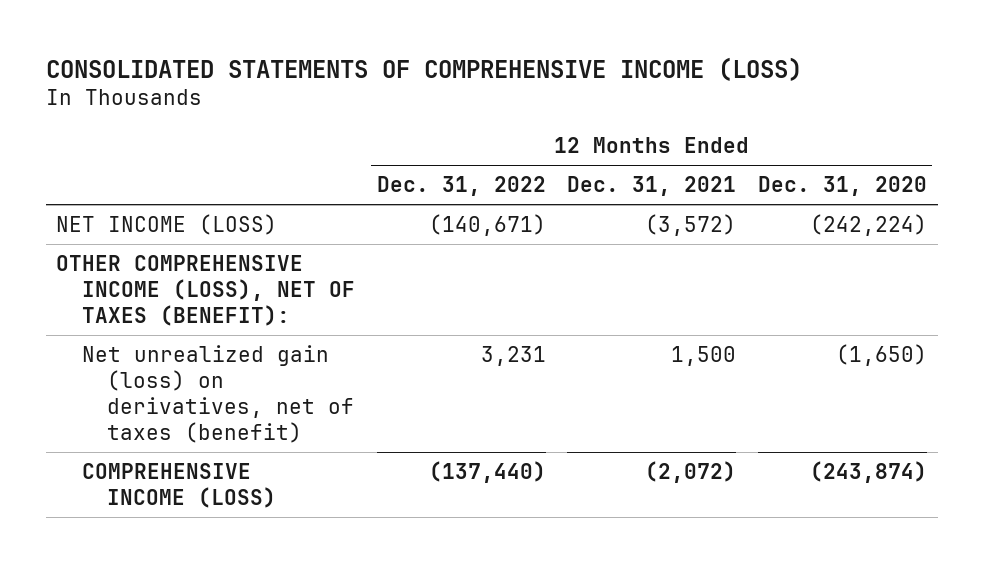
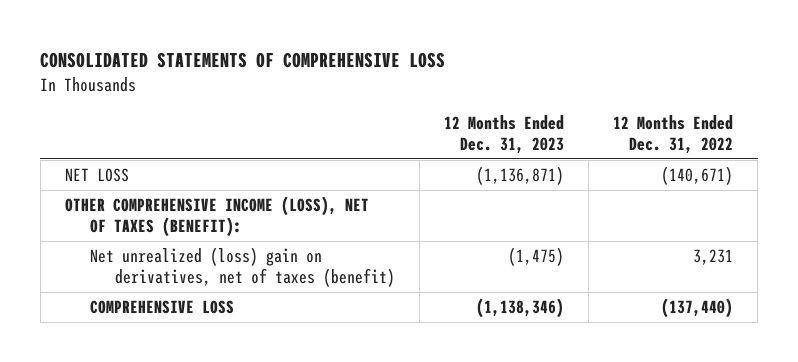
[45,56,802,81] CONSOLIDATED STATEMENTS OF COMPREHENSIVE INCOME (LOSS) -> [40,52,446,69] CONSOLIDATED STATEMENTS OF COMPREHENSIVE LOSS
[567,176,737,197] Dec. 31, 2021 -> none
[757,176,927,197] Dec. 31, 2020 -> none
none -> [444,115,565,154] 12 Months Ended Dec. 31, 2023
[56,214,278,236] NET INCOME (LOSS) -> [64,168,129,183] NET LOSS
[81,345,355,443] Net unrealized gain (loss) on derivatives, net of taxes (benefit) -> [89,247,396,287] Net unrealized (loss) gain on derivatives, net of taxes (benefit)
[81,463,277,509] COMPREHENSIVE INCOME (LOSS) -> [89,300,234,315] COMPREHENSIVE LOSS

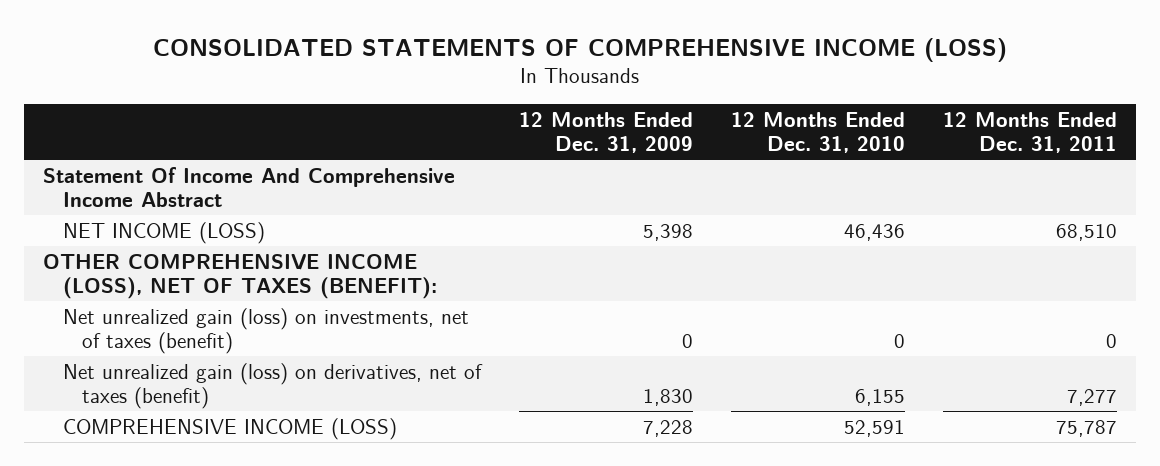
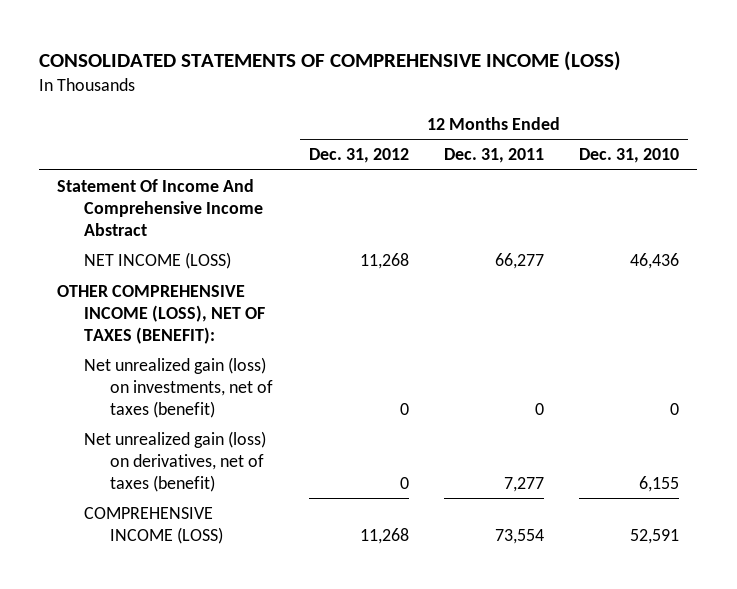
[518,111,693,153] 12 Months Ended Dec. 31, 2009 -> none
none -> [308,148,409,164] Dec. 31, 2012
[1055,223,1117,241] 68,510 -> [495,253,545,270] 66,277
[1055,419,1117,437] 75,787 -> [495,528,545,544] 73,554

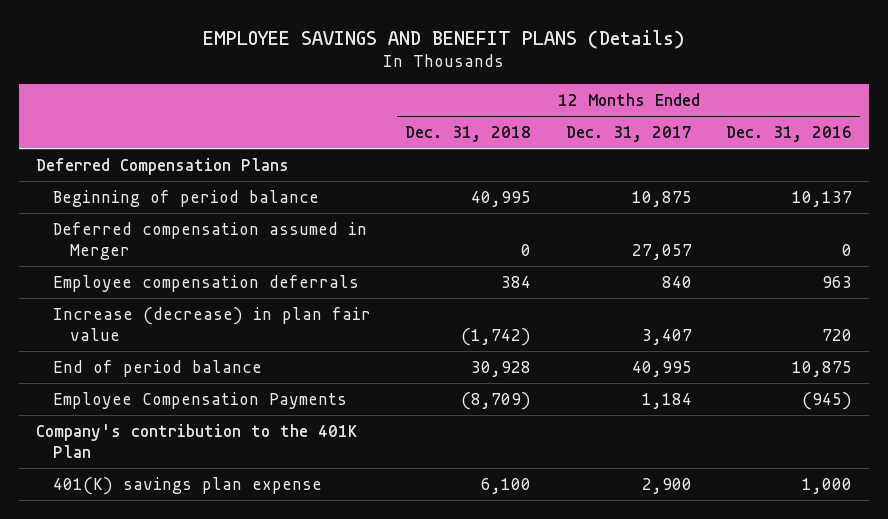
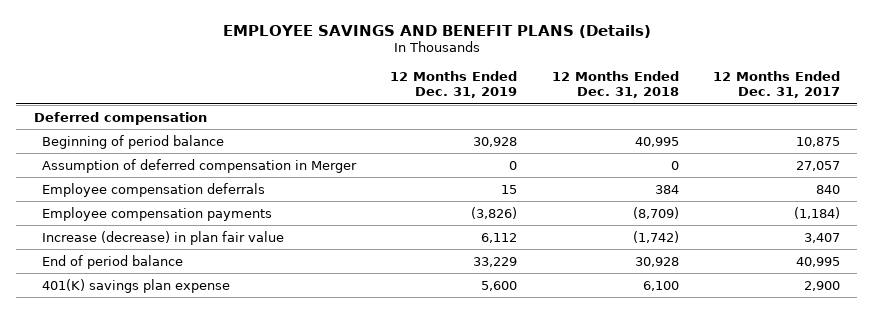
[725,126,852,143] Dec. 31, 2016 -> none
none -> [390,71,518,99] 12 Months Ended Dec. 31, 2019
[35,157,289,175] Deferred Compensation Plans -> [33,111,207,125] Deferred compensation
[52,221,367,260] Deferred compensation assumed in Merger -> [42,158,358,173] Assumption of deferred compensation in Merger
none -> [42,206,273,221] Employee compensation payments
[52,391,347,409] Employee Compensation Payments -> none
[35,423,357,458] Company's contribution to the 401K Plan -> none

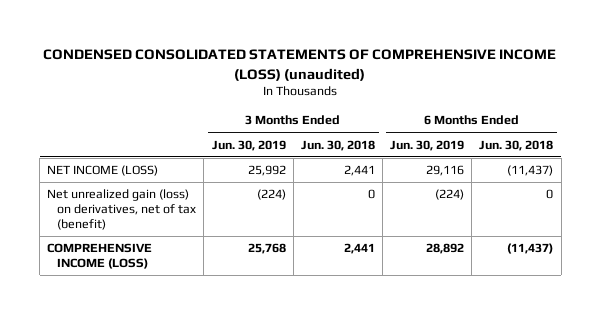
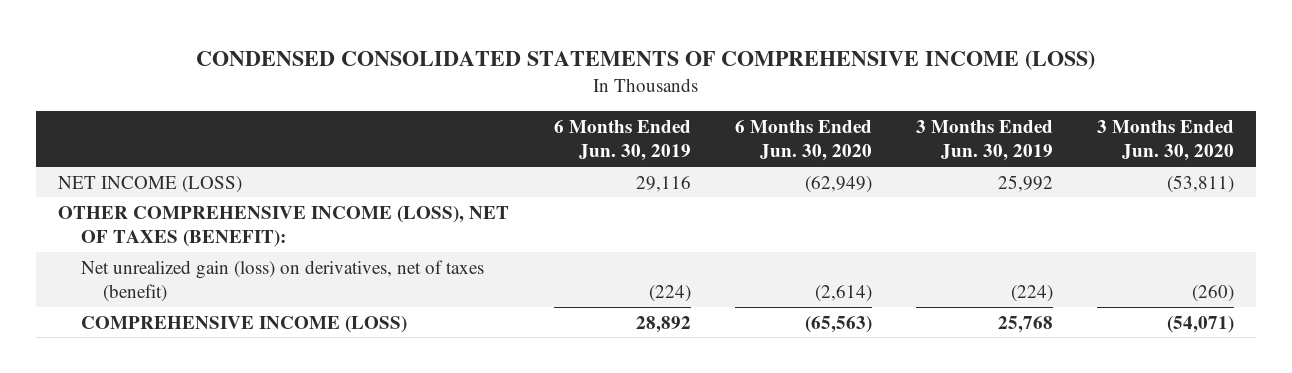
[43,49,557,81] CONDENSED CONSOLIDATED STATEMENTS OF COMPREHENSIVE INCOME (LOSS) (unaudited) -> [196,49,1096,70] CONDENSED CONSOLIDATED STATEMENTS OF COMPREHENSIVE INCOME (LOSS)
[300,139,375,151] Jun. 30, 2018 -> none
[479,139,554,151] Jun. 30, 2018 -> none
none -> [734,119,872,162] 6 Months Ended Jun. 30, 2020
none -> [1097,119,1235,162] 3 Months Ended Jun. 30, 2020
none -> [58,205,510,248] OTHER COMPREHENSIVE INCOME (LOSS), NET OF TAXES (BENEFIT):
[47,189,197,230] Net unrealized gain (loss) on derivatives, net of tax (benefit) -> [80,259,484,303] Net unrealized gain (loss) on derivatives, net of taxes (benefit)

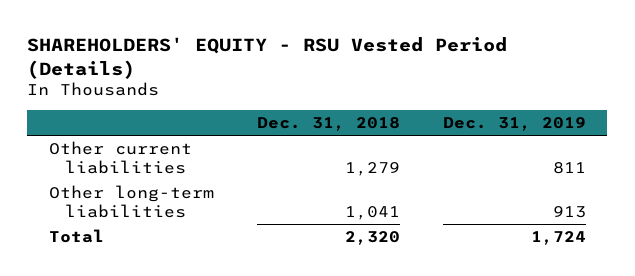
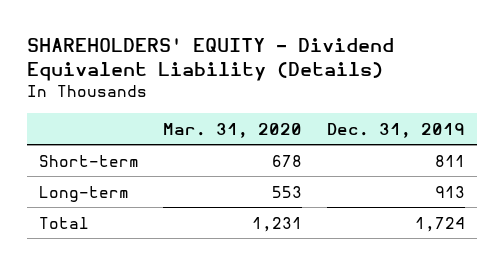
[27,36,508,79] SHAREHOLDERS' EQUITY - RSU Vested Period (Details) -> [27,37,395,81] SHAREHOLDERS' EQUITY - Dividend Equivalent Liability (Details)
[256,117,400,132] Dec. 31, 2018 -> none
none -> [163,122,303,138] Mar. 31, 2020
[48,140,192,174] Other current liabilities -> [39,154,140,167] Short-term
[48,184,214,218] Other long-term liabilities -> [39,185,130,202] Long-term

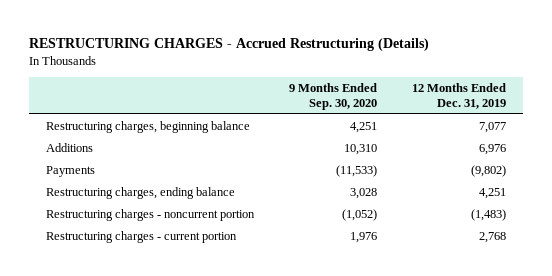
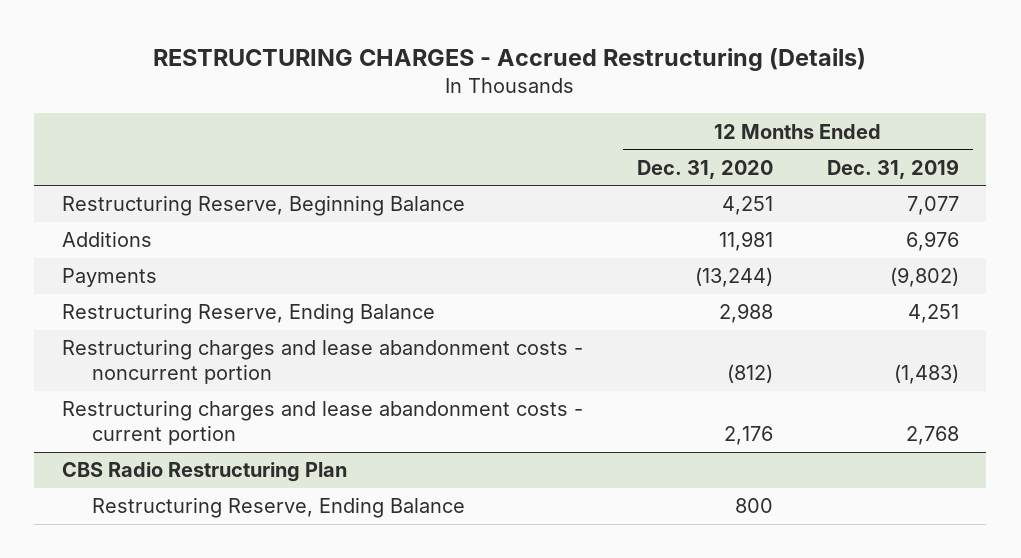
[288,82,377,111] 9 Months Ended Sep. 30, 2020 -> none
none -> [636,159,773,179] Dec. 31, 2020
[46,120,251,133] Restructuring charges, beginning balance -> [61,195,465,217] Restructuring Reserve, Beginning Balance
[46,186,236,199] Restructuring charges, ending balance -> [61,303,435,325] Restructuring Reserve, Ending Balance
[46,208,256,221] Restructuring charges - noncurrent portion -> [61,339,583,385] Restructuring charges and lease abandonment costs - noncurrent portion
[46,230,238,243] Restructuring charges - current portion -> [61,400,583,446] Restructuring charges and lease abandonment costs - current portion
none -> [61,462,347,483] CBS Radio Restructuring Plan
none -> [91,497,465,519] Restructuring Reserve, Ending Balance

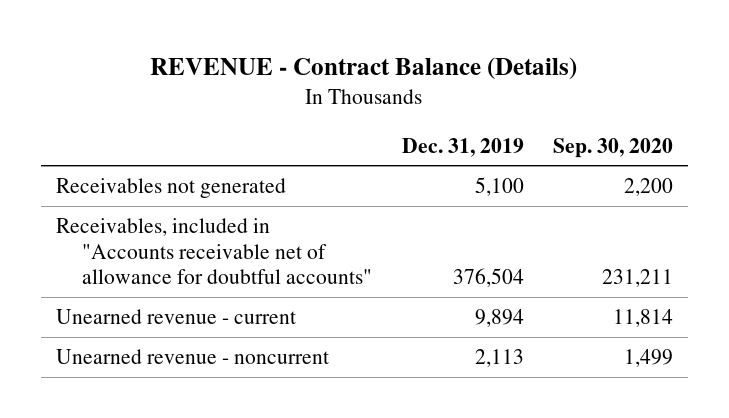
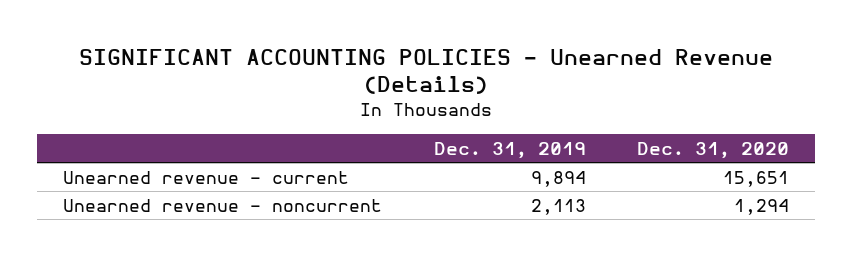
[150,56,578,80] REVENUE - Contract Balance (Details) -> [79,48,774,95] SIGNIFICANT ACCOUNTING POLICIES - Unearned Revenue (Details)
[553,137,674,158] Sep. 30, 2020 -> none
none -> [637,141,790,159] Dec. 31, 2020
[55,178,286,199] Receivables not generated -> none
[55,218,373,285] Receivables, included in "Accounts receivable net of allowance for doubtful accounts" -> none

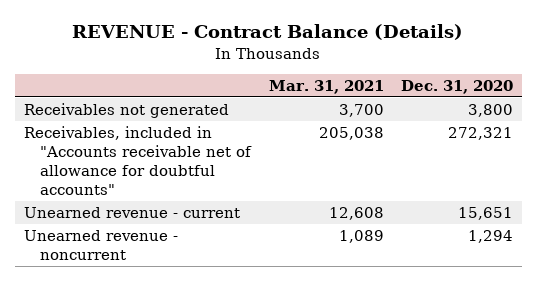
[79,48,774,95] SIGNIFICANT ACCOUNTING POLICIES - Unearned Revenue (Details) -> [72,24,464,41] REVENUE - Contract Balance (Details)
[433,141,586,159] Dec. 31, 2019 -> none
none -> [268,79,384,94] Mar. 31, 2021
none -> [23,103,229,119] Receivables not generated
none -> [23,126,253,195] Receivables, included in "Accounts receivable net of allowance for doubtful accounts"

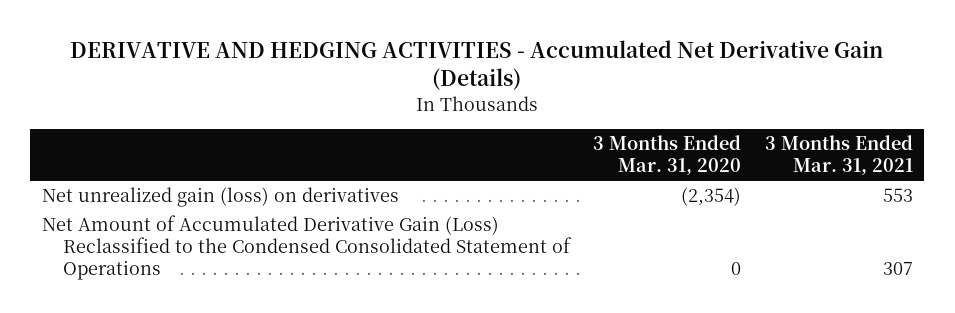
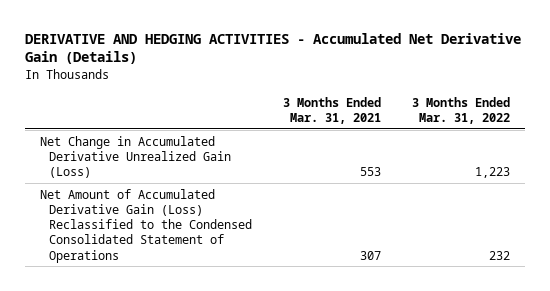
[593,135,742,175] 3 Months Ended Mar. 31, 2020 -> none
none -> [411,96,510,124] 3 Months Ended Mar. 31, 2022
[42,187,400,208] Net unrealized gain (loss) on derivatives -> [40,135,231,179] Net Change in Accumulated Derivative Unrealized Gain (Loss)

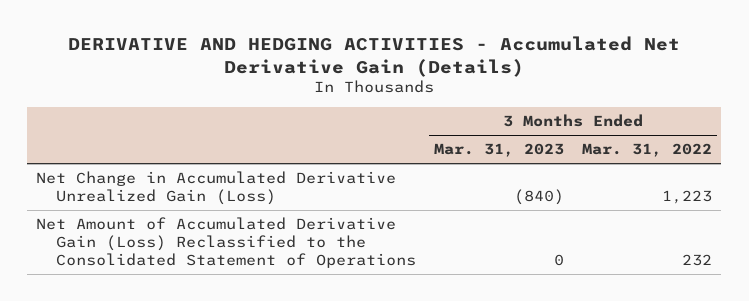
[282,96,381,124] 3 Months Ended Mar. 31, 2021 -> none
none -> [433,143,564,158] Mar. 31, 2023
[40,188,252,263] Net Amount of Accumulated Derivative Gain (Loss) Reclassified to the Condensed Consolidated Statement of Operations -> [36,217,416,269] Net Amount of Accumulated Derivative Gain (Loss) Reclassified to the Consolidated Statement of Operations

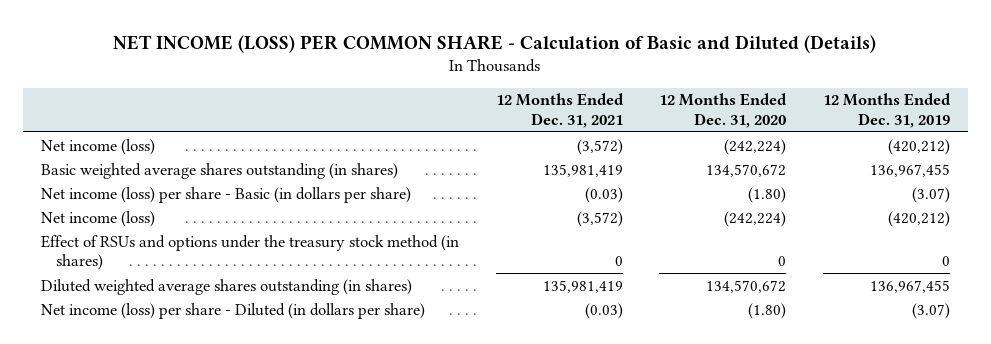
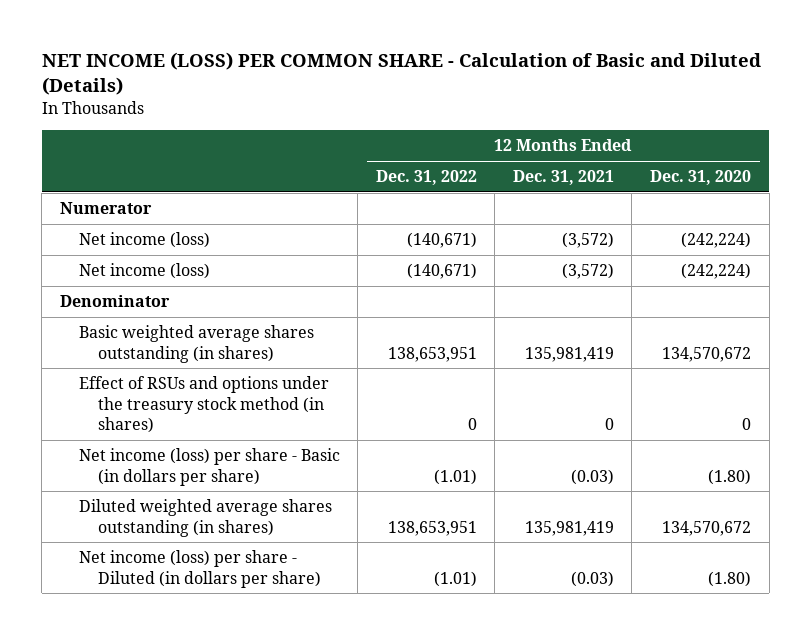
[822,93,951,128] 12 Months Ended Dec. 31, 2019 -> none
none -> [375,170,477,186] Dec. 31, 2022
none -> [59,202,152,215] Numerator
none -> [59,295,170,308] Denominator
[41,162,399,179] Basic weighted average shares outstanding (in shares) -> [78,325,314,363] Basic weighted average shares outstanding (in shares)
[41,186,412,203] Net income (loss) per share - Basic (in dollars per share) -> [78,448,340,486] Net income (loss) per share - Basic (in dollars per share)

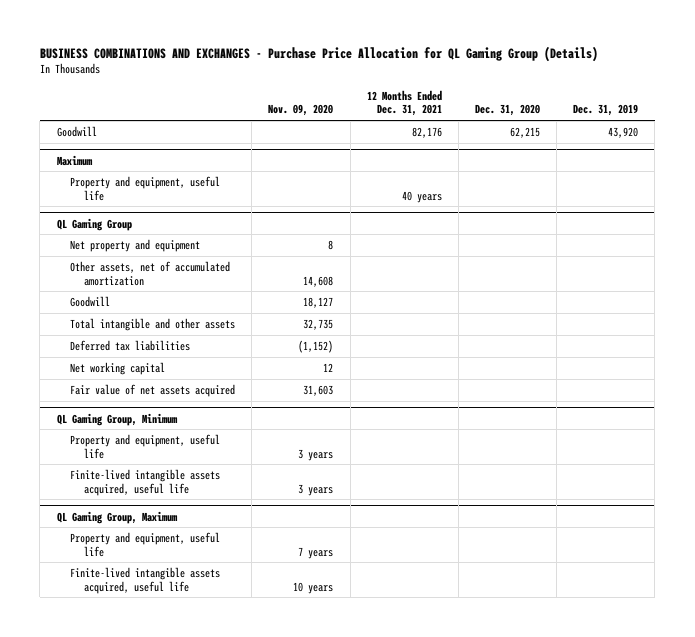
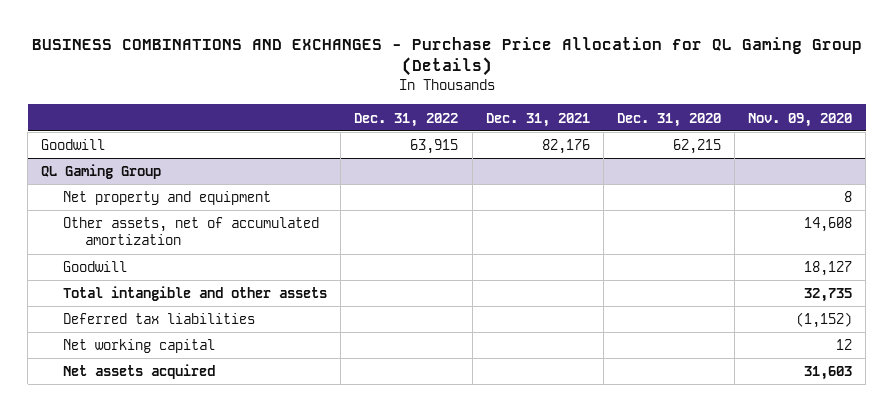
[366,89,442,117] 12 Months Ended Dec. 31, 2021 -> none
[573,104,639,117] Dec. 31, 2019 -> none
none -> [354,112,459,127] Dec. 31, 2022
none -> [485,112,590,127] Dec. 31, 2021
[56,154,93,166] Maximum -> none
[70,175,221,201] Property and equipment, useful life -> none
[56,412,178,426] QL Gaming Group, Minimum -> none
[70,433,221,459] Property and equipment, useful life -> none
[70,468,221,496] Finite-lived intangible assets acquired, useful life -> none
[56,510,178,524] QL Gaming Group, Maximum -> none
[70,531,221,557] Property and equipment, useful life -> none
[70,566,221,594] Finite-lived intangible assets acquired, useful life -> none
[70,383,236,397] Fair value of net assets acquired -> [63,364,216,380] Net assets acquired

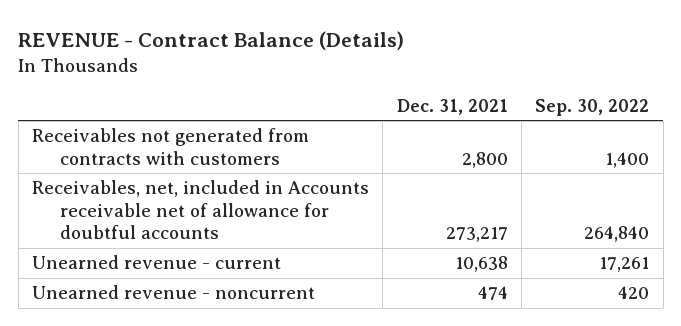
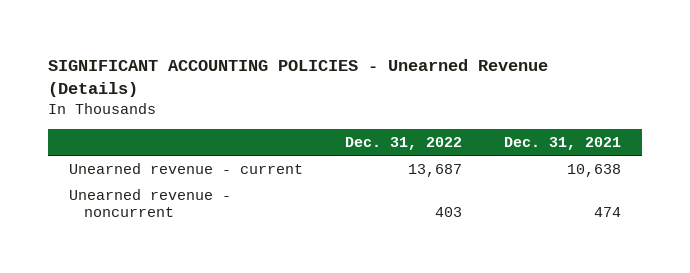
[18,30,405,50] REVENUE - Contract Balance (Details) -> [48,59,549,98] SIGNIFICANT ACCOUNTING POLICIES - Unearned Revenue (Details)
[535,98,650,116] Sep. 30, 2022 -> none
none -> [345,136,463,150] Dec. 31, 2022
[32,128,310,165] Receivables not generated from contracts with customers -> none
[32,180,370,240] Receivables, net, included in Accounts receivable net of allowance for doubtful accounts -> none

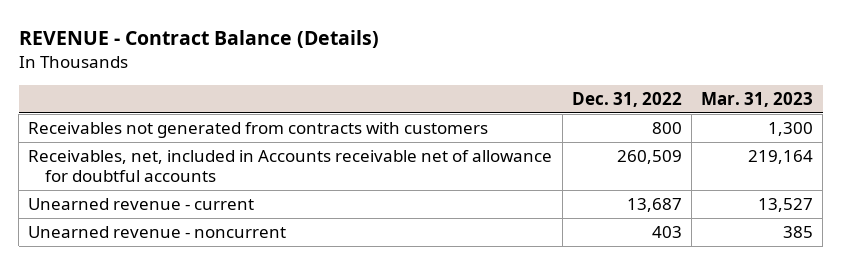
[48,59,549,98] SIGNIFICANT ACCOUNTING POLICIES - Unearned Revenue (Details) -> [18,30,379,49] REVENUE - Contract Balance (Details)
[503,136,621,150] Dec. 31, 2021 -> none
none -> [701,91,814,107] Mar. 31, 2023
none -> [28,121,489,138] Receivables not generated from contracts with customers
none -> [28,149,553,182] Receivables, net, included in Accounts receivable net of allowance for doubtful accounts

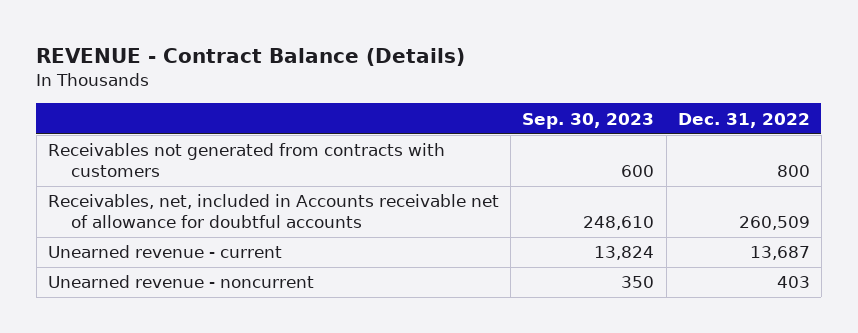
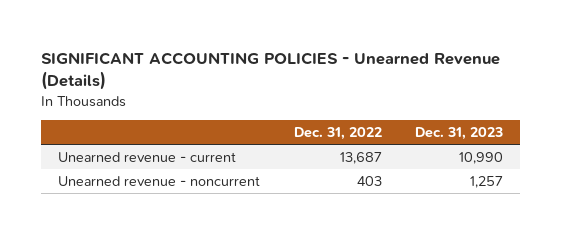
[36,47,466,66] REVENUE - Contract Balance (Details) -> [41,51,501,91] SIGNIFICANT ACCOUNTING POLICIES - Unearned Revenue (Details)
[522,112,655,129] Sep. 30, 2023 -> none
none -> [415,127,504,141] Dec. 31, 2023
[47,143,445,178] Receivables not generated from contracts with customers -> none
[47,194,499,229] Receivables, net, included in Accounts receivable net of allowance for doubtful accounts -> none

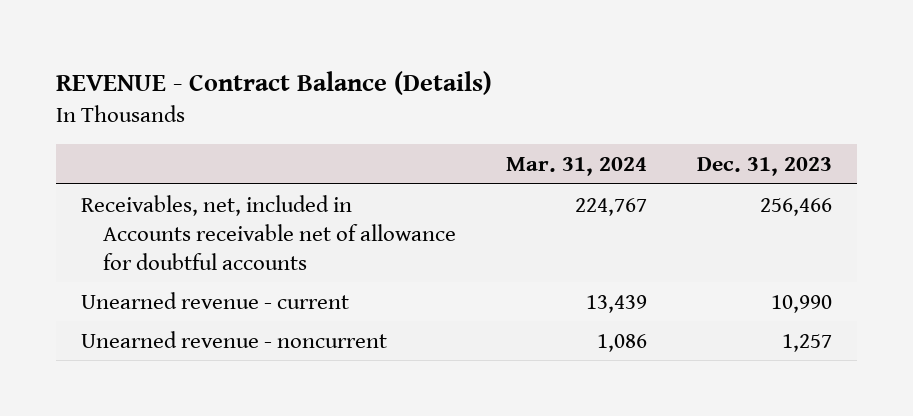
[41,51,501,91] SIGNIFICANT ACCOUNTING POLICIES - Unearned Revenue (Details) -> [55,71,492,96] REVENUE - Contract Balance (Details)
[293,127,382,141] Dec. 31, 2022 -> none
none -> [506,157,648,177] Mar. 31, 2024
none -> [80,194,457,270] Receivables, net, included in Accounts receivable net of allowance for doubtful accounts

